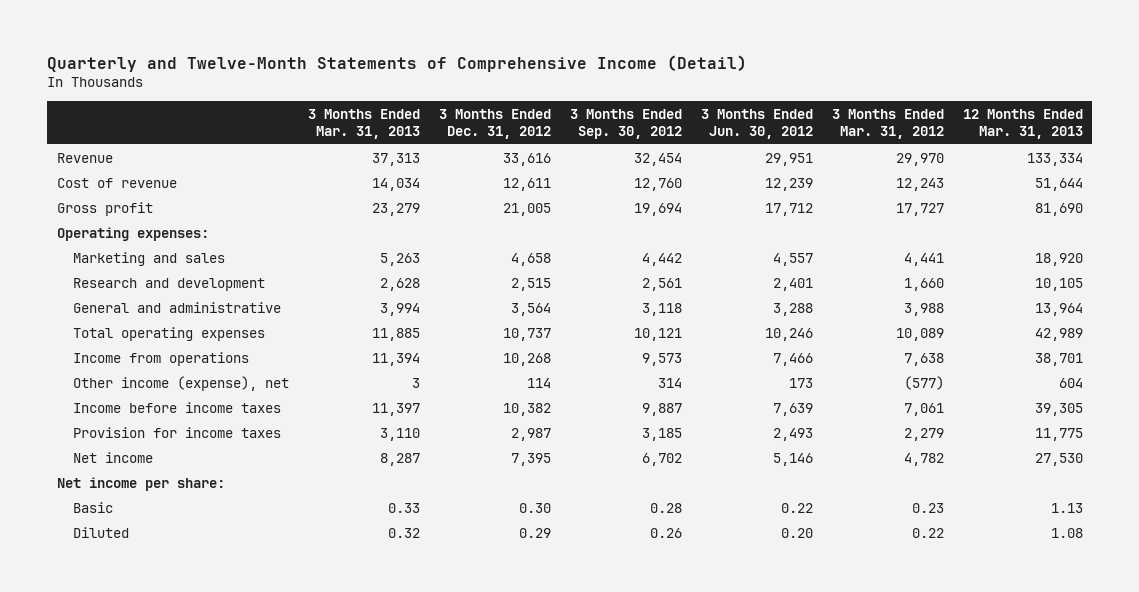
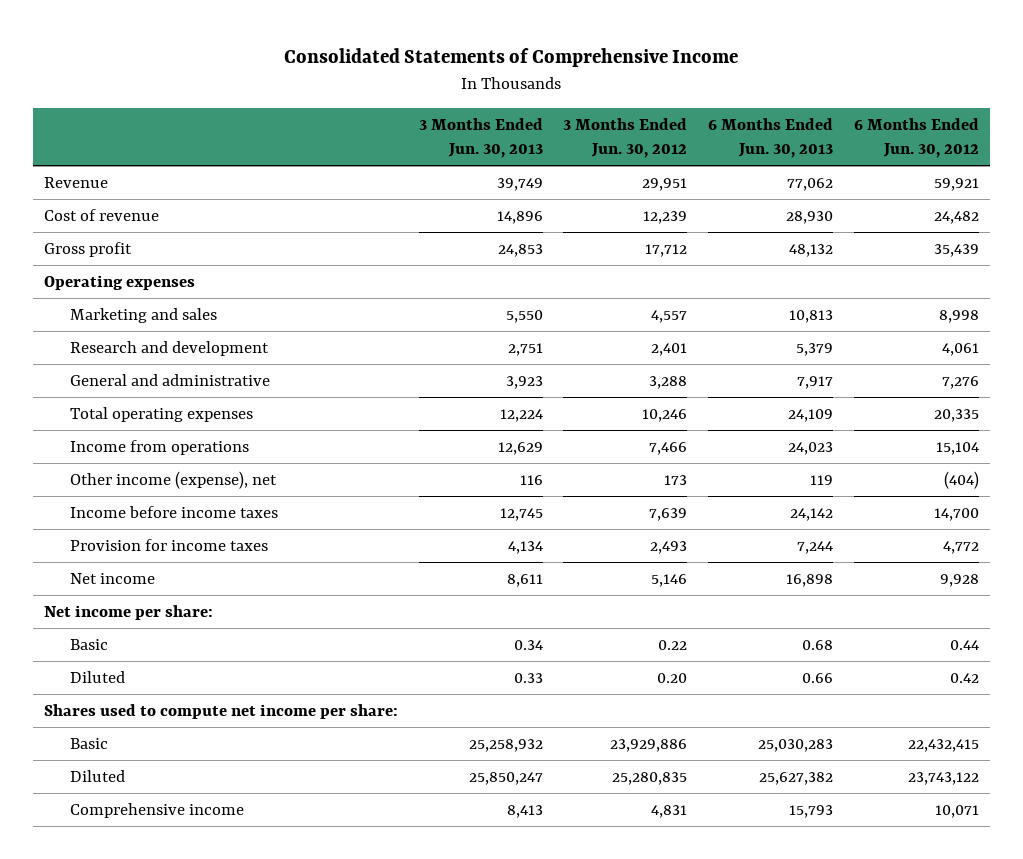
[47,54,748,72] Quarterly and Twelve-Month Statements of Comprehensive Income (Detail) -> [284,47,739,67] Consolidated Statements of Comprehensive Income
[308,108,421,140] 3 Months Ended Mar. 31, 2013 -> none
[438,108,551,140] 3 Months Ended Dec. 31, 2012 -> none
[569,108,682,140] 3 Months Ended Sep. 30, 2012 -> none
[831,108,944,140] 3 Months Ended Mar. 31, 2012 -> none
[962,108,1083,140] 12 Months Ended Mar. 31, 2013 -> none
none -> [418,117,543,159] 3 Months Ended Jun. 30, 2013
none -> [708,117,834,159] 6 Months Ended Jun. 30, 2013
none -> [854,117,980,159] 6 Months Ended Jun. 30, 2012
[56,226,209,241] Operating expenses: -> [43,274,195,290] Operating expenses
none -> [43,703,398,719] Shares used to compute net income per share:
none -> [69,737,108,749] Basic
none -> [69,769,125,782] Diluted
none -> [69,802,244,818] Comprehensive income

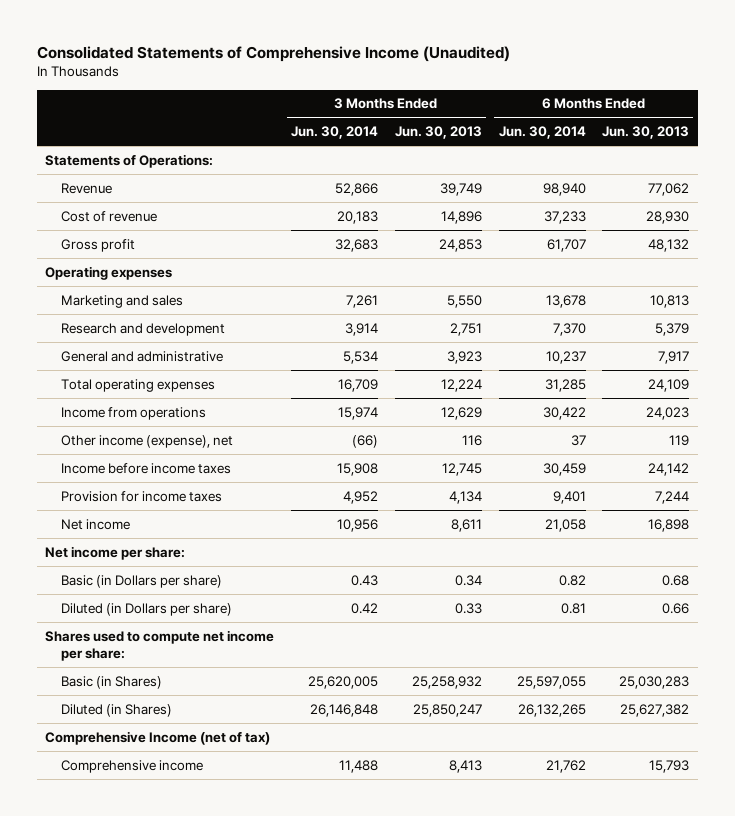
[284,47,739,67] Consolidated Statements of Comprehensive Income -> [36,45,510,62] Consolidated Statements of Comprehensive Income (Unaudited)
[563,117,688,159] 3 Months Ended Jun. 30, 2012 -> none
[854,117,980,159] 6 Months Ended Jun. 30, 2012 -> none
none -> [290,126,378,140] Jun. 30, 2014
none -> [498,126,586,140] Jun. 30, 2014
none -> [45,153,214,168] Statements of Operations:
[69,638,108,650] Basic -> [60,574,222,588] Basic (in Dollars per share)
[69,670,125,683] Diluted -> [60,602,232,616] Diluted (in Dollars per share)
[69,737,108,749] Basic -> [60,675,162,689] Basic (in Shares)
[69,769,125,782] Diluted -> [60,703,172,717] Diluted (in Shares)
none -> [45,730,271,745] Comprehensive Income (net of tax)

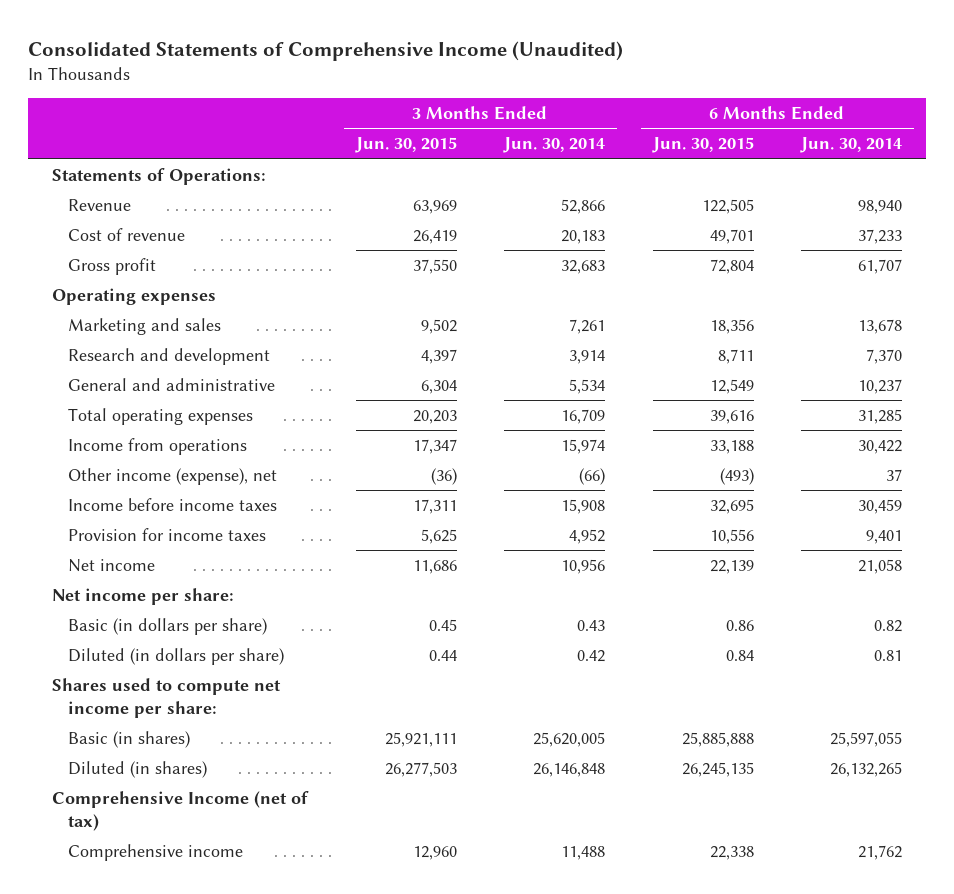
[394,126,482,140] Jun. 30, 2013 -> none
[602,126,690,140] Jun. 30, 2013 -> none
none -> [354,137,457,154] Jun. 30, 2015
none -> [651,137,754,154] Jun. 30, 2015
[60,574,222,588] Basic (in Dollars per share) -> [68,617,268,635] Basic (in dollars per share)
[60,602,232,616] Diluted (in Dollars per share) -> [68,647,285,665] Diluted (in dollars per share)
[60,675,162,689] Basic (in Shares) -> [68,730,191,748] Basic (in shares)
[60,703,172,717] Diluted (in Shares) -> [68,760,208,778] Diluted (in shares)

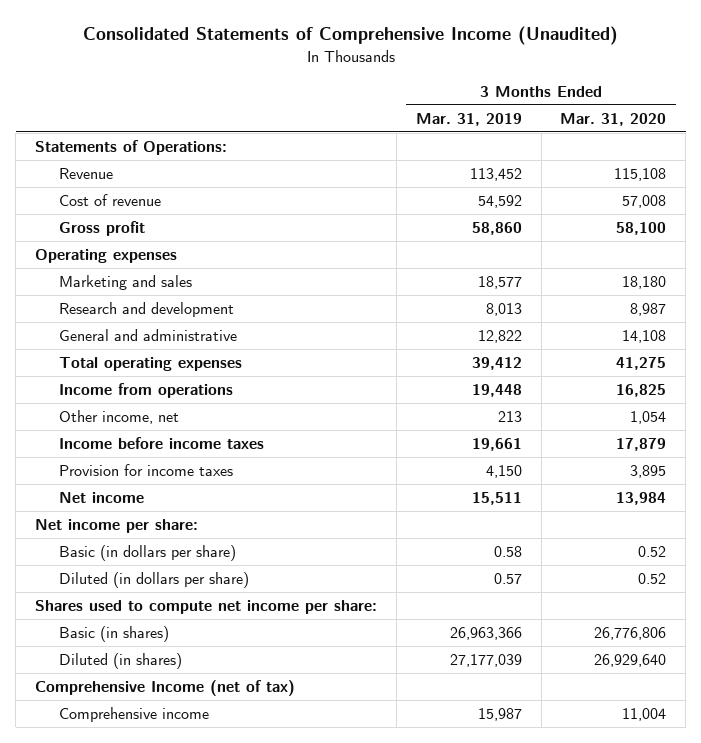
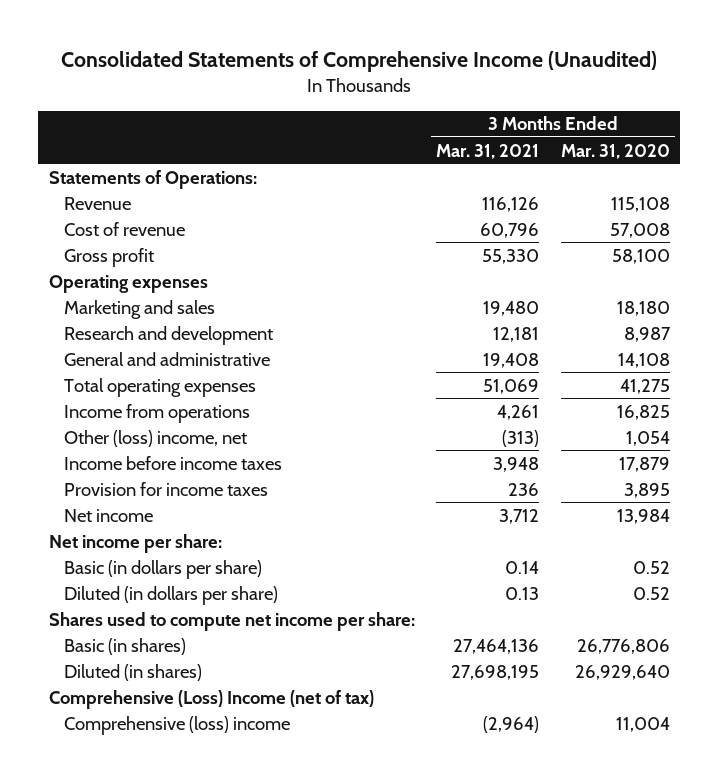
[415,112,522,126] Mar. 31, 2019 -> none
none -> [436,143,540,159] Mar. 31, 2021
[58,410,179,425] Other income, net -> [64,429,248,447] Other (loss) income, net
[35,680,296,697] Comprehensive Income (net of tax) -> [48,689,374,709] Comprehensive (Loss) Income (net of tax)
[58,707,209,723] Comprehensive income -> [64,715,291,735] Comprehensive (loss) income

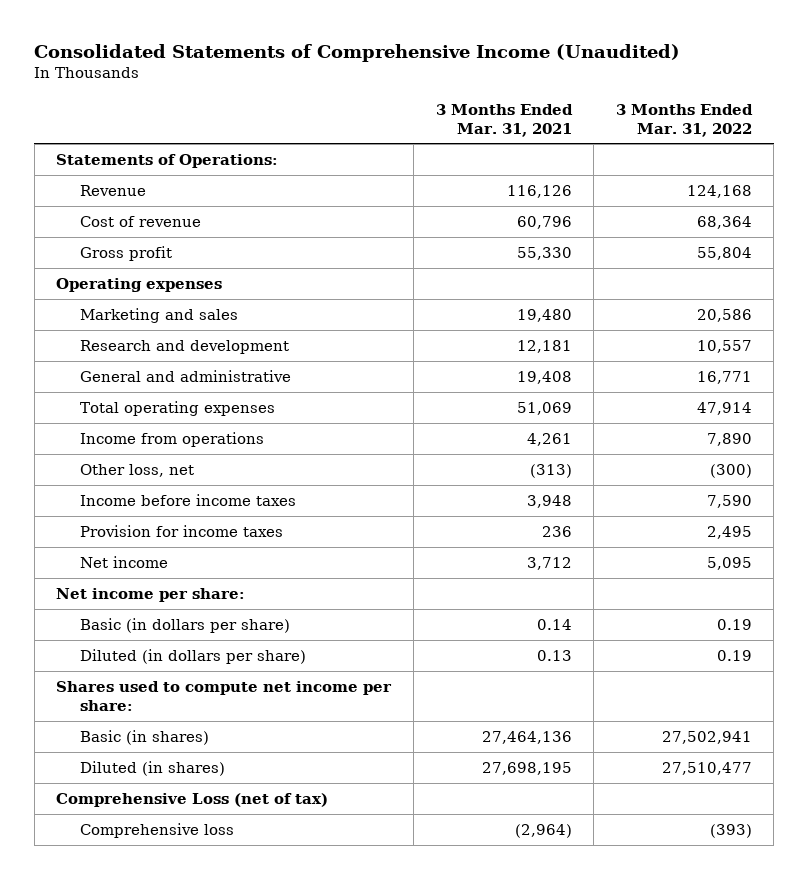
[560,143,670,159] Mar. 31, 2020 -> none
none -> [615,103,753,137] 3 Months Ended Mar. 31, 2022
[64,429,248,447] Other (loss) income, net -> [79,463,194,477] Other loss, net
[48,689,374,709] Comprehensive (Loss) Income (net of tax) -> [56,792,329,807] Comprehensive Loss (net of tax)
[64,715,291,735] Comprehensive (loss) income -> [79,822,234,838] Comprehensive loss

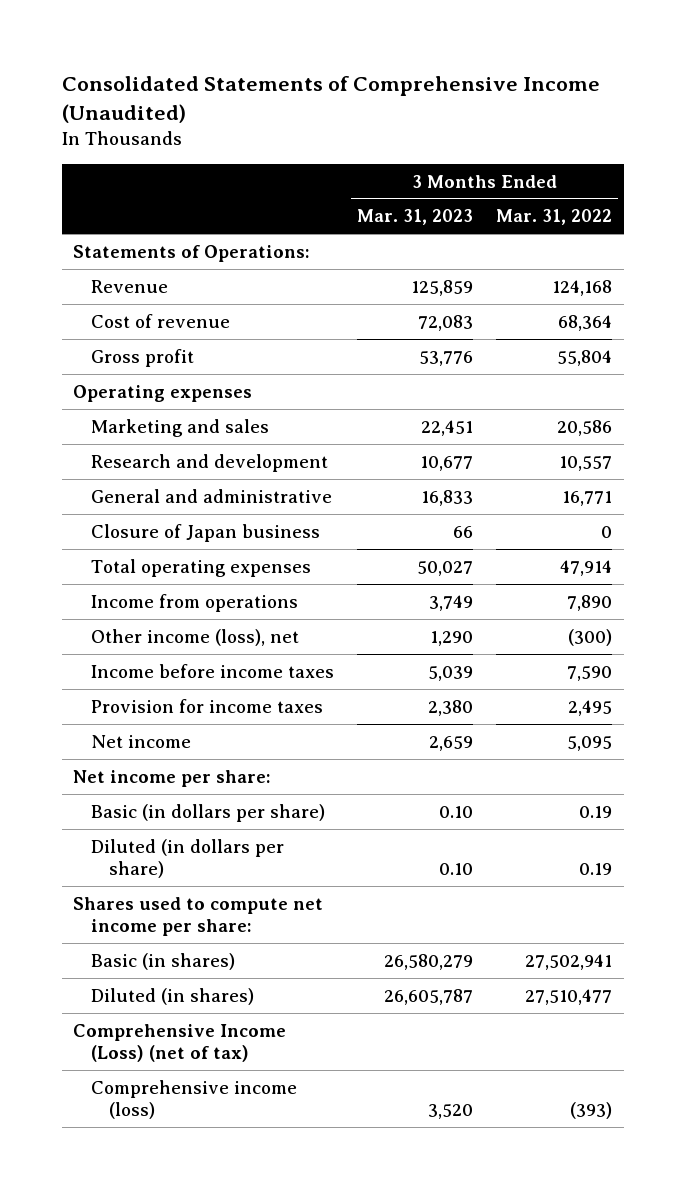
[435,103,573,137] 3 Months Ended Mar. 31, 2021 -> none
none -> [357,209,474,226] Mar. 31, 2023
none -> [90,523,320,542] Closure of Japan business
[79,463,194,477] Other loss, net -> [90,628,299,646] Other income (loss), net
[56,792,329,807] Comprehensive Loss (net of tax) -> [73,1023,287,1062] Comprehensive Income (Loss) (net of tax)
[79,822,234,838] Comprehensive loss -> [90,1079,297,1119] Comprehensive income (loss)

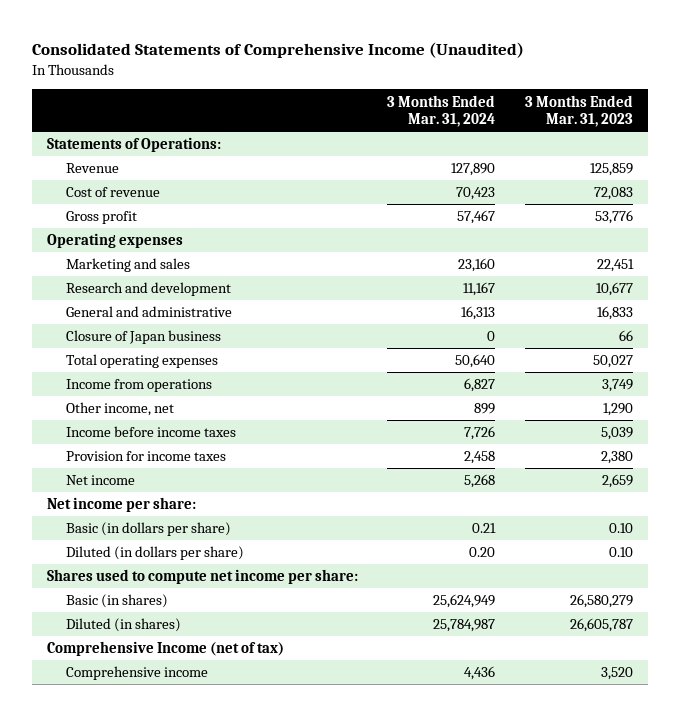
[496,209,613,226] Mar. 31, 2022 -> none
none -> [387,94,496,128] 3 Months Ended Mar. 31, 2024
[90,628,299,646] Other income (loss), net -> [66,402,175,417] Other income, net
[73,1023,287,1062] Comprehensive Income (Loss) (net of tax) -> [46,641,284,657] Comprehensive Income (net of tax)
[90,1079,297,1119] Comprehensive income (loss) -> [66,666,209,681] Comprehensive income

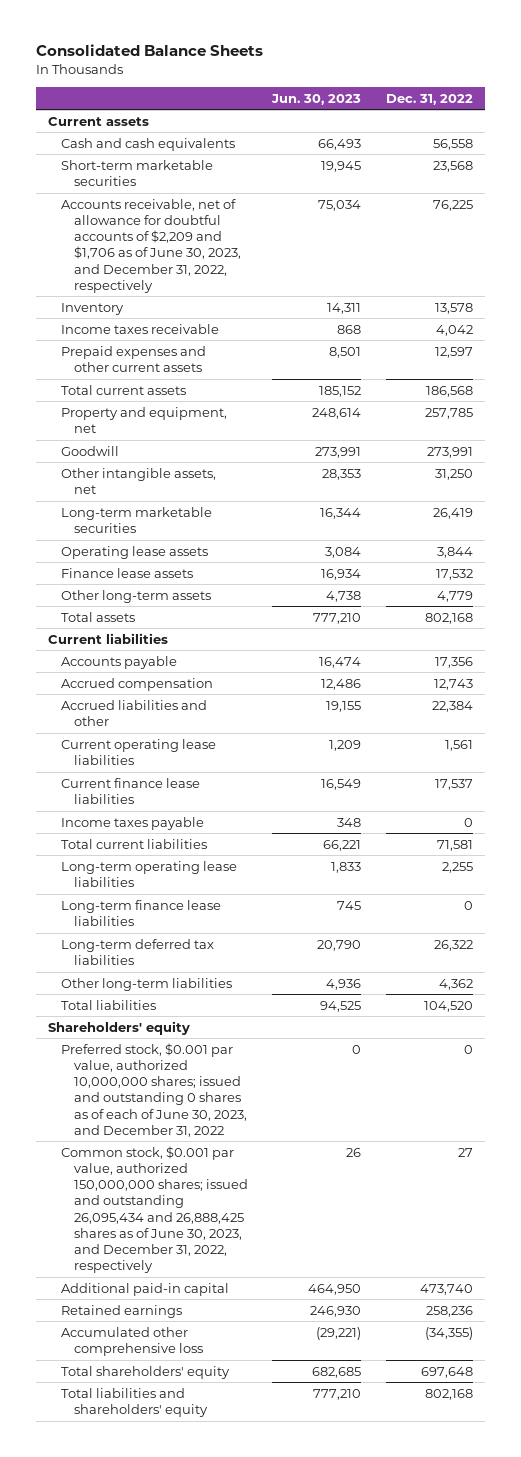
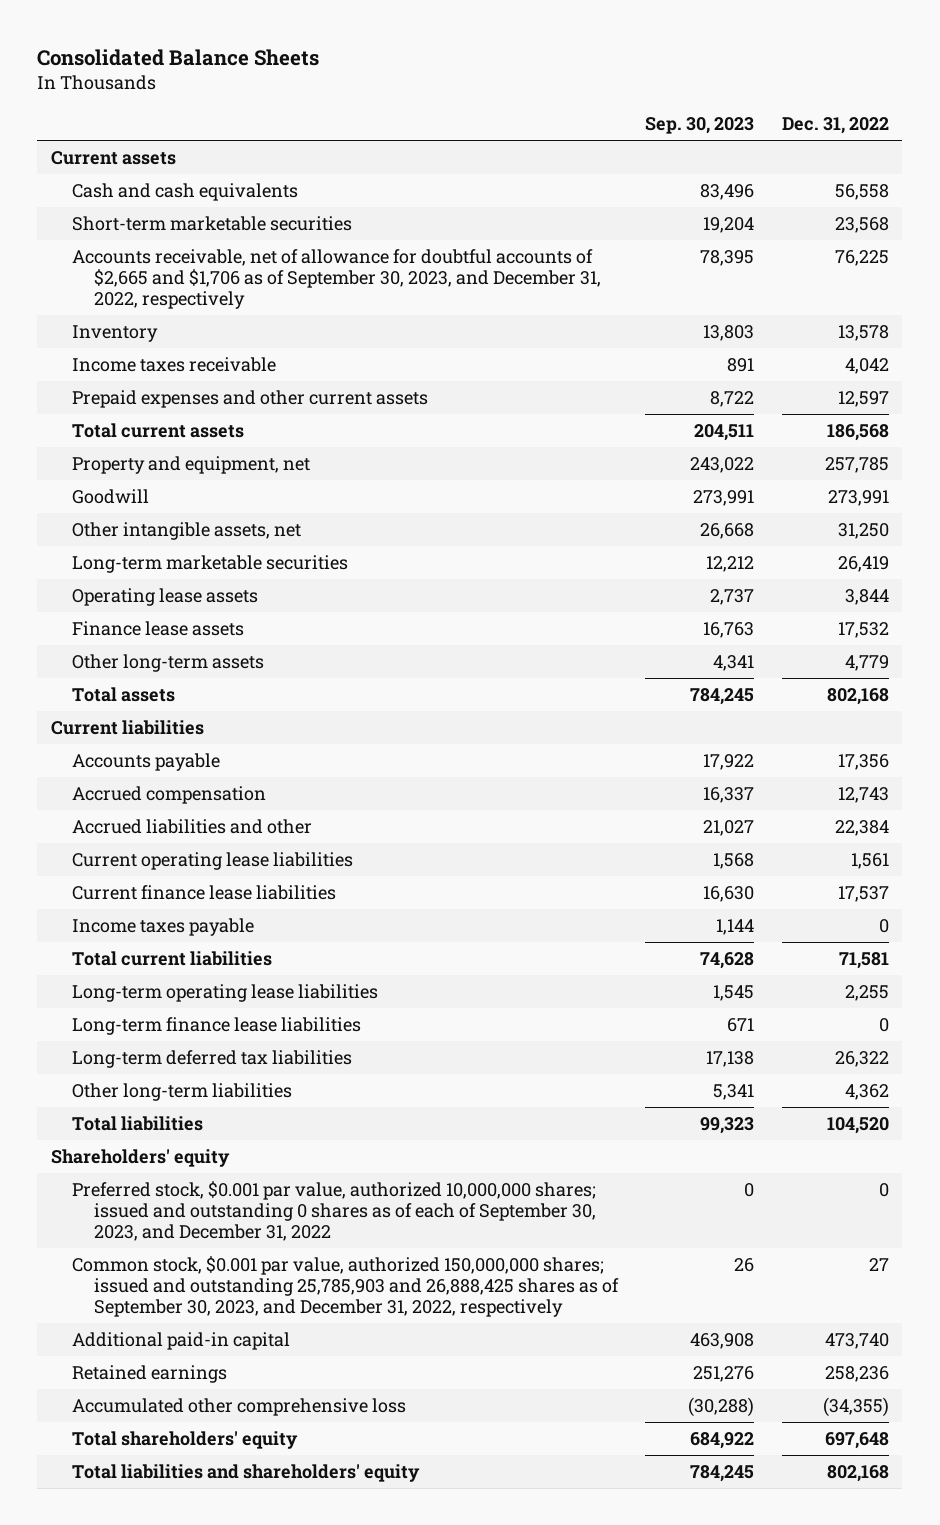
[271,93,362,105] Jun. 30, 2023 -> none
none -> [645,116,755,134] Sep. 30, 2023
[60,198,241,293] Accounts receivable, net of allowance for doubtful accounts of $2,209 and $1,706 as of June 30, 2023, and December 31, 2022, respectively -> [72,249,601,309] Accounts receivable, net of allowance for doubtful accounts of $2,665 and $1,706 as of September 30, 2023, and December 31, 2022, respectively
[60,1042,247,1137] Preferred stock, $0.001 par value, authorized 10,000,000 shares; issued and outstanding 0 shares as of each of June 30, 2023, and December 31, 2022 -> [72,1181,597,1241] Preferred stock, $0.001 par value, authorized 10,000,000 shares; issued and outstanding 0 shares as of each of September 30, 2023, and December 31, 2022
[60,1145,248,1274] Common stock, $0.001 par value, authorized 150,000,000 shares; issued and outstanding 26,095,434 and 26,888,425 shares as of June 30, 2023, and December 31, 2022, respectively -> [72,1256,619,1317] Common stock, $0.001 par value, authorized 150,000,000 shares; issued and outstanding 25,785,903 and 26,888,425 shares as of September 30, 2023, and December 31, 2022, respectively

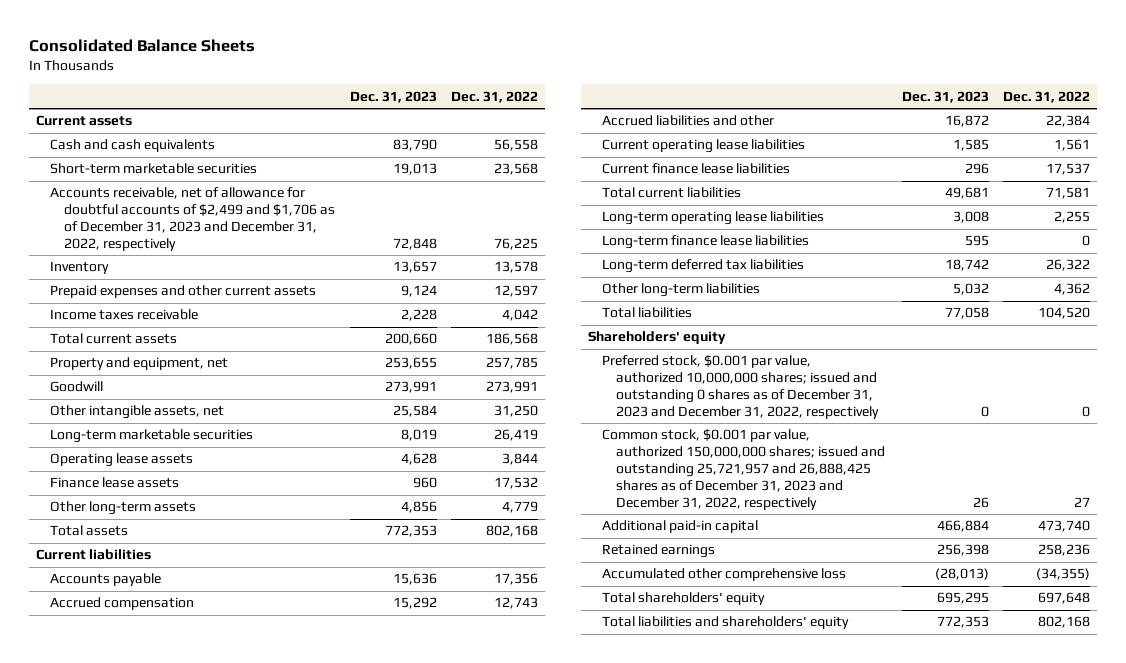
[645,116,755,134] Sep. 30, 2023 -> none
none -> [349,90,437,103] Dec. 31, 2023
[72,249,601,309] Accounts receivable, net of allowance for doubtful accounts of $2,665 and $1,706 as of September 30, 2023, and December 31, 2022, respectively -> [50,187,336,251] Accounts receivable, net of allowance for doubtful accounts of $2,499 and $1,706 as of December 31, 2023 and December 31, 2022, respectively
[72,357,277,373] Income taxes receivable -> [50,309,199,321] Income taxes receivable
[72,918,255,937] Income taxes payable -> none
[72,1181,597,1241] Preferred stock, $0.001 par value, authorized 10,000,000 shares; issued and outstanding 0 shares as of each of September 30, 2023, and December 31, 2022 -> [602,355,880,419] Preferred stock, $0.001 par value, authorized 10,000,000 shares; issued and outstanding 0 shares as of December 31, 2023 and December 31, 2022, respectively
[72,1256,619,1317] Common stock, $0.001 par value, authorized 150,000,000 shares; issued and outstanding 25,785,903 and 26,888,425 shares as of September 30, 2023, and December 31, 2022, respectively -> [602,429,886,510] Common stock, $0.001 par value, authorized 150,000,000 shares; issued and outstanding 25,721,957 and 26,888,425 shares as of December 31, 2023 and December 31, 2022, respectively

